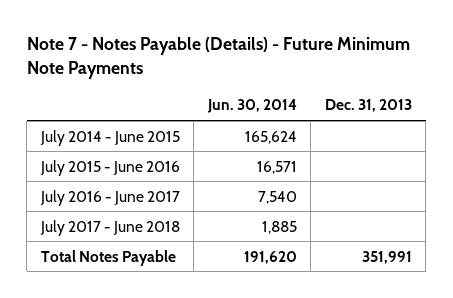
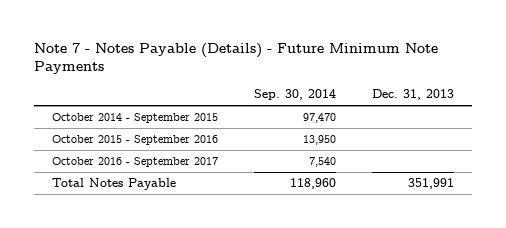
[206,99,297,114] Jun. 30, 2014 -> none
none -> [254,89,337,101] Sep. 30, 2014
[39,219,180,236] July 2017 - June 2018 -> none
[39,129,180,146] July 2014 - June 2015 -> [52,113,219,124] October 2014 - September 2015
[39,159,180,176] July 2015 - June 2016 -> [52,135,219,146] October 2015 - September 2016
[39,189,180,206] July 2016 - June 2017 -> [52,157,219,168] October 2016 - September 2017

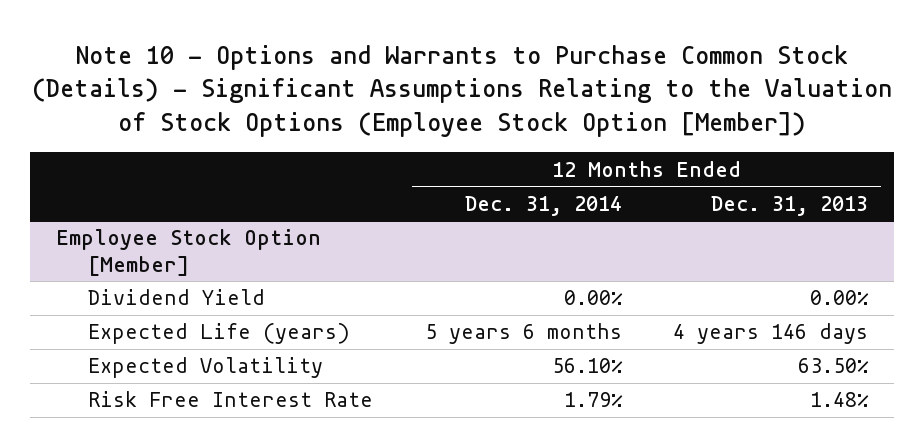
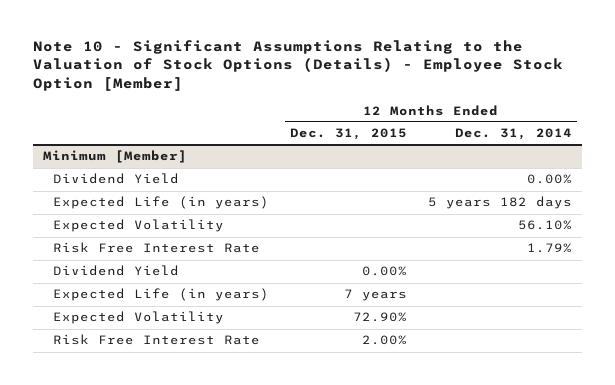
[32,44,893,137] Note 10 - Options and Warrants to Purchase Common Stock (Details) - Significant Assumptions Relating to the Valuation of Stock Options (Employee Stock Option [Member]) -> [32,40,563,91] Note 10 - Significant Assumptions Relating to the Valuation of Stock Options (Details) - Employee Stock Option [Member]
[711,195,869,216] Dec. 31, 2013 -> none
none -> [289,128,407,141] Dec. 31, 2015
[56,229,322,276] Employee Stock Option [Member] -> [43,150,188,164] Minimum [Member]
[88,323,351,345] Expected Life (years) -> [53,196,270,210] Expected Life (in years)
[424,323,622,345] 5 years 6 months -> [427,196,572,210] 5 years 182 days
none -> [53,265,180,277] Dividend Yield
none -> [53,288,270,302] Expected Life (in years)
none -> [53,311,225,325] Expected Volatility
none -> [53,334,261,346] Risk Free Interest Rate

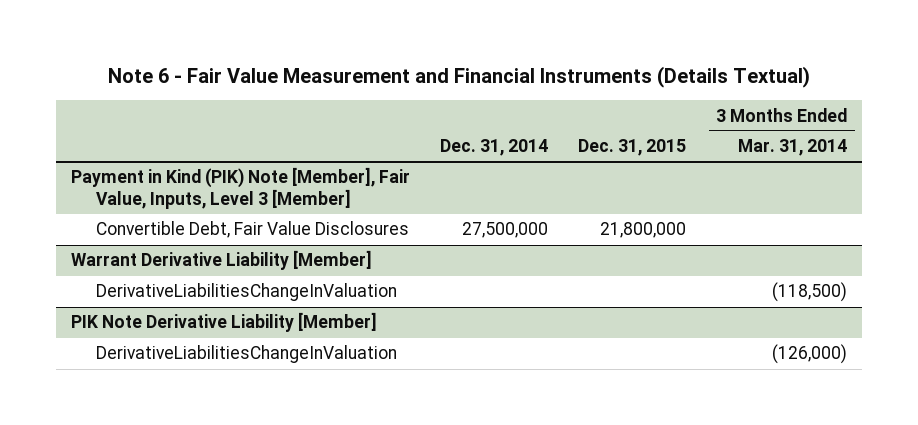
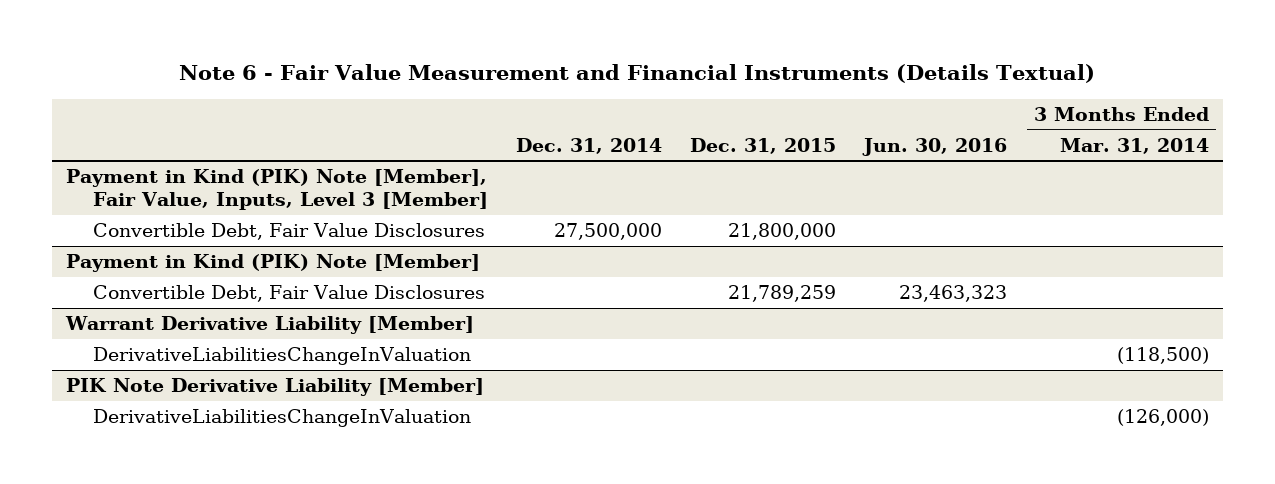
none -> [861,137,1007,156] Jun. 30, 2016
none -> [65,254,480,273] Payment in Kind (PIK) Note [Member]
none -> [93,285,486,303] Convertible Debt, Fair Value Disclosures

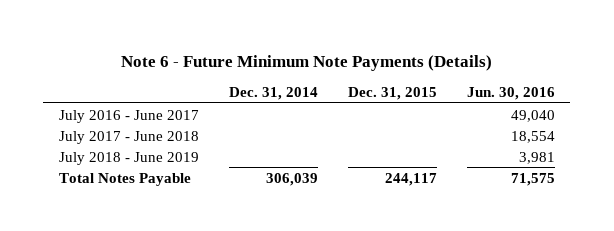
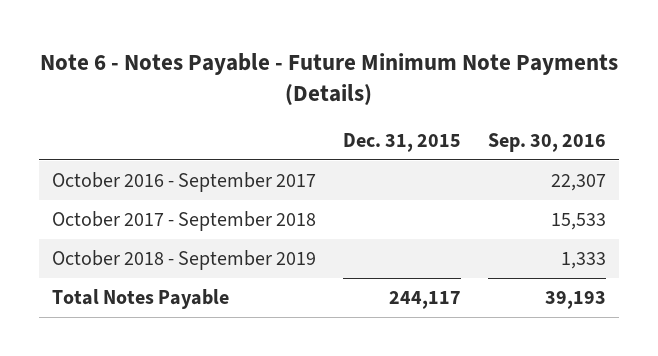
[120,54,492,71] Note 6 - Future Minimum Note Payments (Details) -> [39,52,618,106] Note 6 - Notes Payable - Future Minimum Note Payments (Details)
[228,87,318,101] Dec. 31, 2014 -> none
[467,87,556,101] Jun. 30, 2016 -> none
none -> [487,132,606,152] Sep. 30, 2016
[58,109,199,123] July 2016 - June 2017 -> [52,171,317,192] October 2016 - September 2017
[58,130,199,144] July 2017 - June 2018 -> [52,210,317,231] October 2017 - September 2018
[58,151,199,165] July 2018 - June 2019 -> [52,249,317,270] October 2018 - September 2019

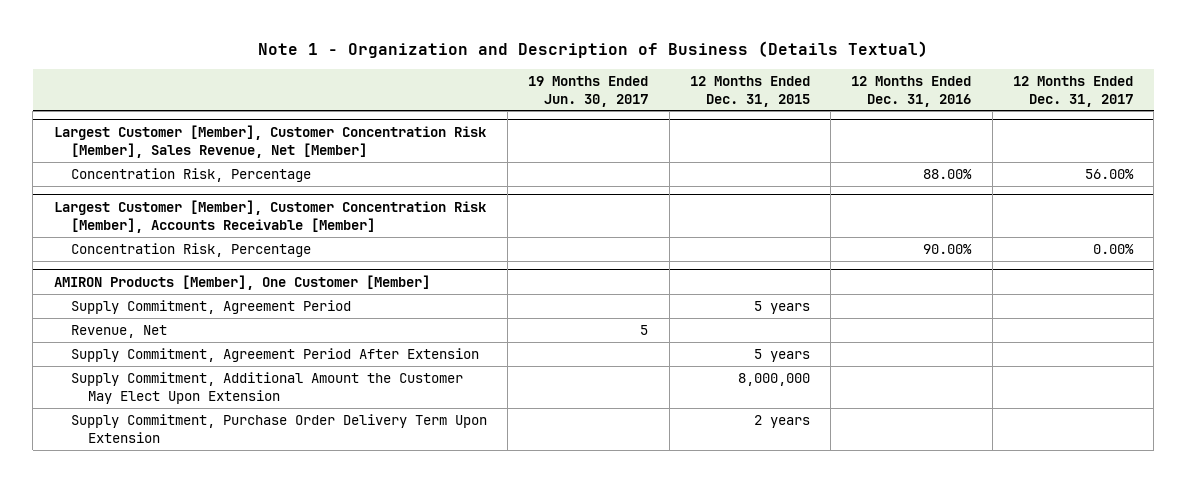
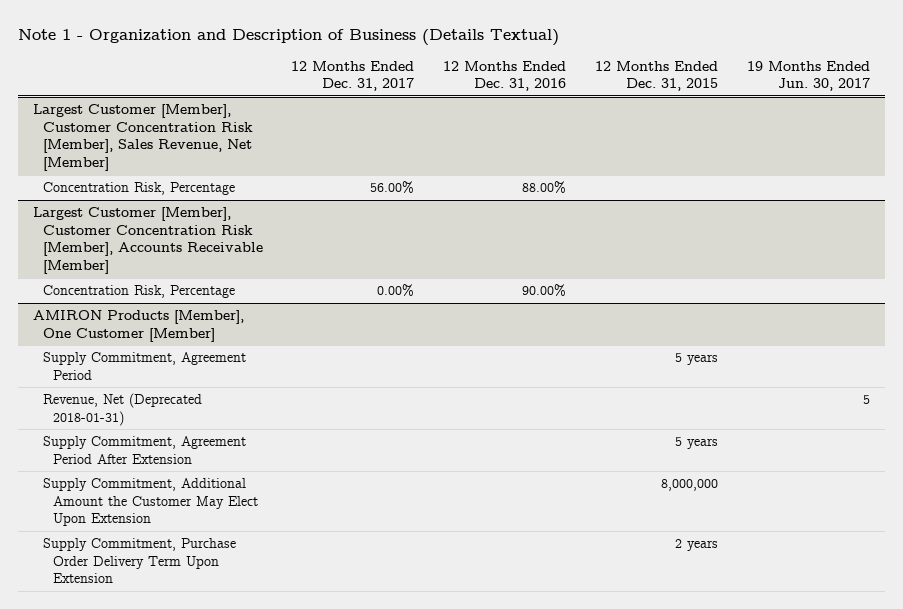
[70,324,167,338] Revenue, Net -> [42,393,202,426] Revenue, Net (Deprecated 2018-01-31)

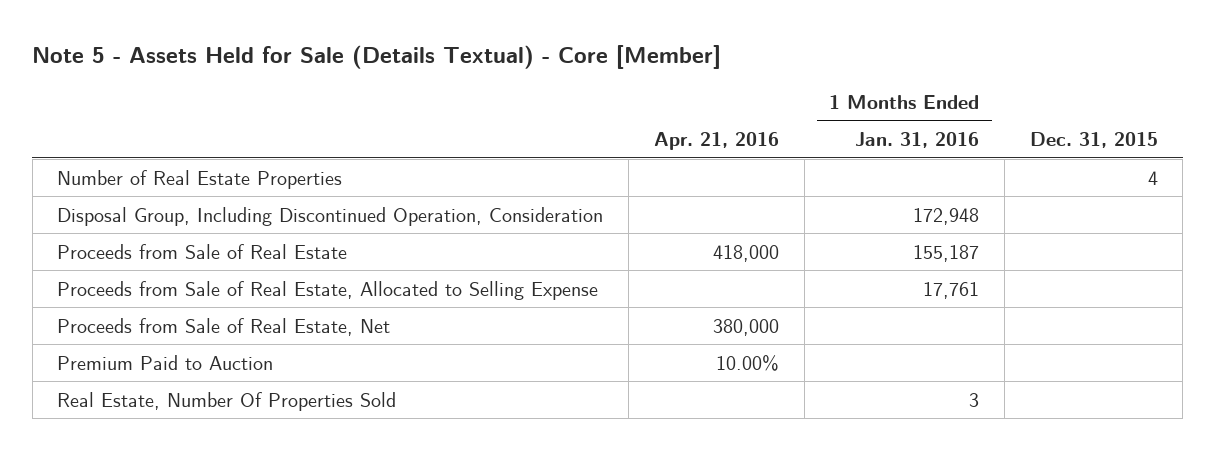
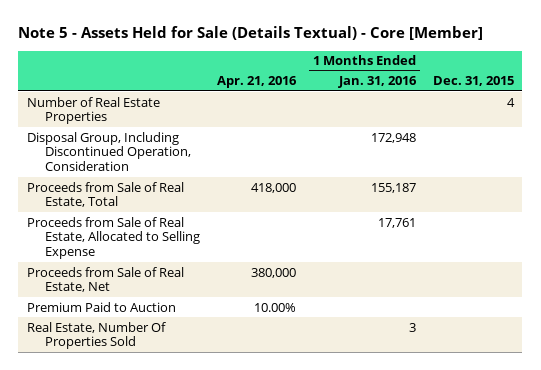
[57,243,348,259] Proceeds from Sale of Real Estate -> [26,181,184,208] Proceeds from Sale of Real Estate, Total

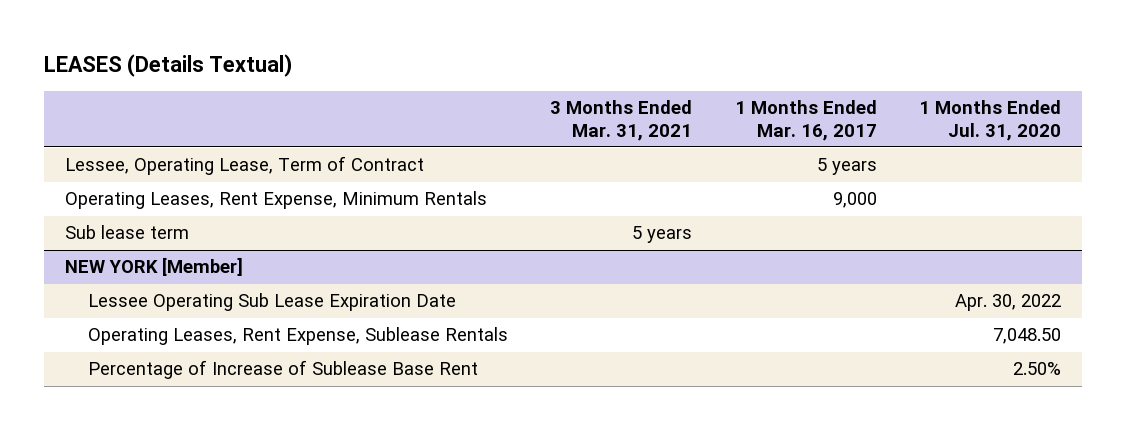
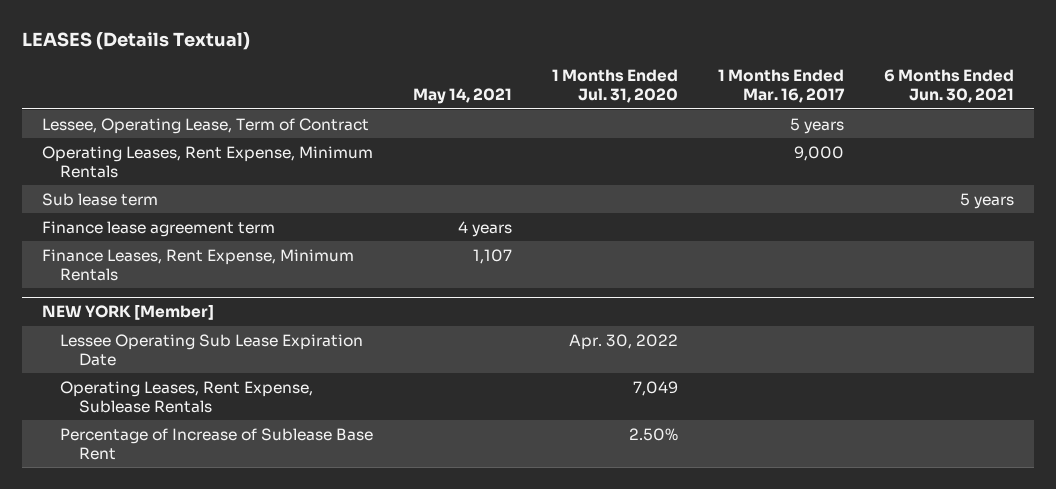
[550,100,693,141] 3 Months Ended Mar. 31, 2021 -> none
none -> [413,88,513,105] May 14, 2021
none -> [884,69,1015,104] 6 Months Ended Jun. 30, 2021
none -> [41,220,275,237] Finance lease agreement term
none -> [41,248,354,281] Finance Leases, Rent Expense, Minimum Rentals
[993,328,1062,345] 7,048.50 -> [633,380,679,396] 7,049

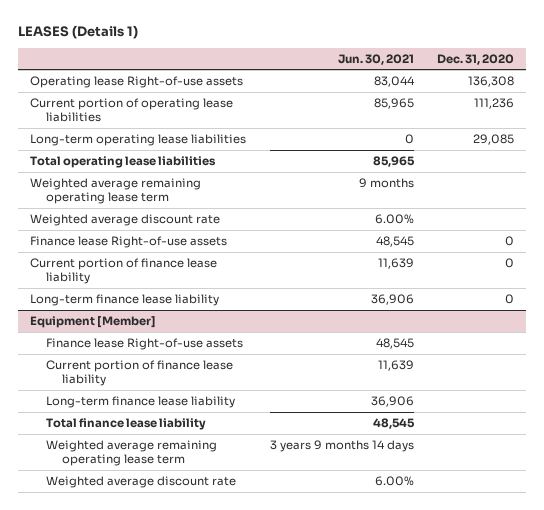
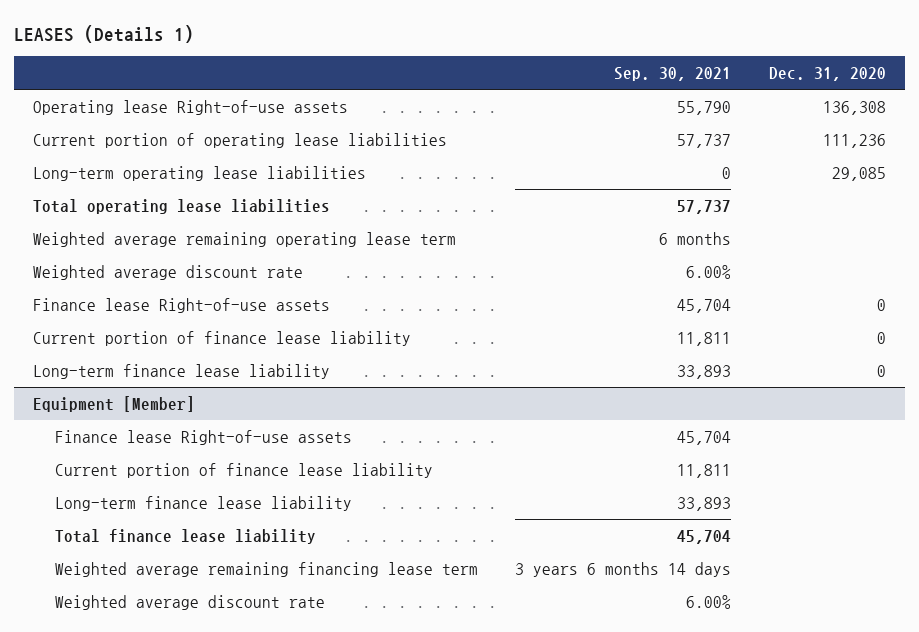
[337,53,414,65] Jun. 30, 2021 -> none
none -> [614,66,732,81] Sep. 30, 2021
[46,440,218,467] Weighted average remaining operating lease term -> [55,561,479,577] Weighted average remaining financing lease term

